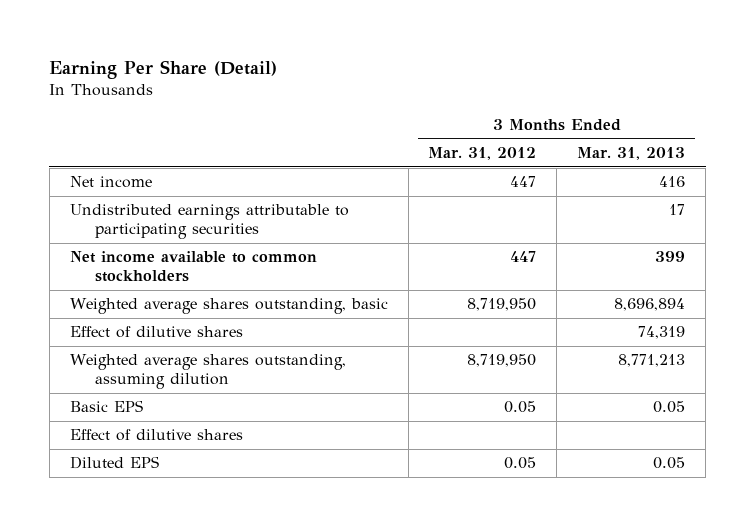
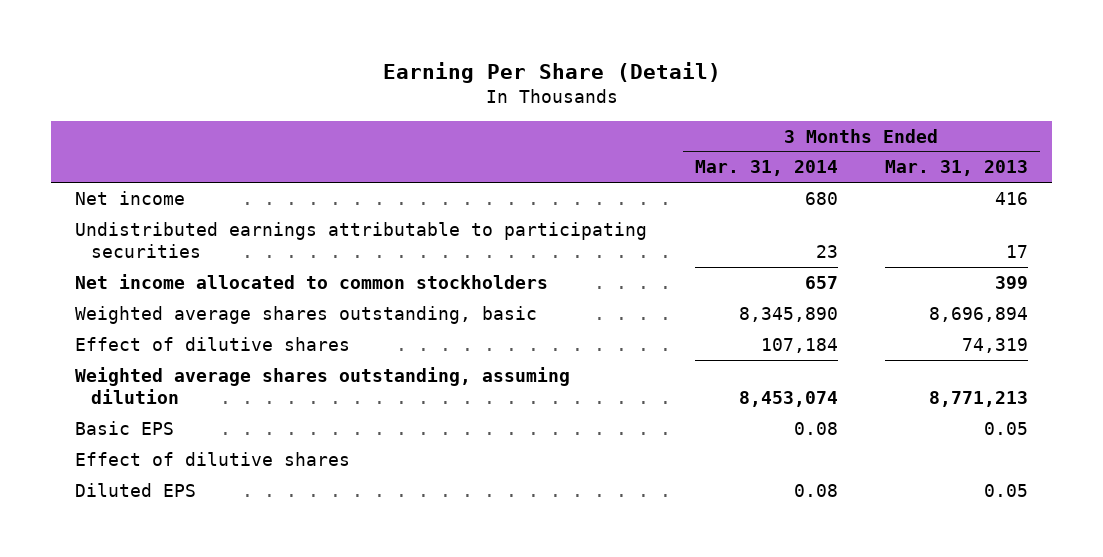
[428,147,537,161] Mar. 31, 2012 -> none
none -> [694,160,838,177] Mar. 31, 2014
[69,251,317,283] Net income available to common stockholders -> [74,273,548,289] Net income allocated to common stockholders

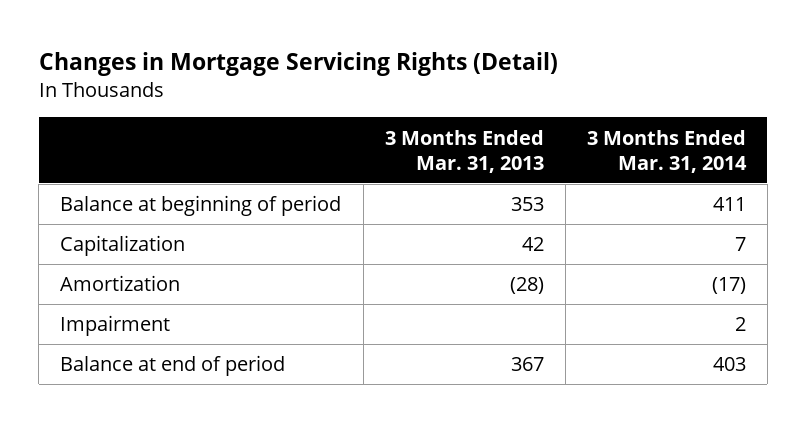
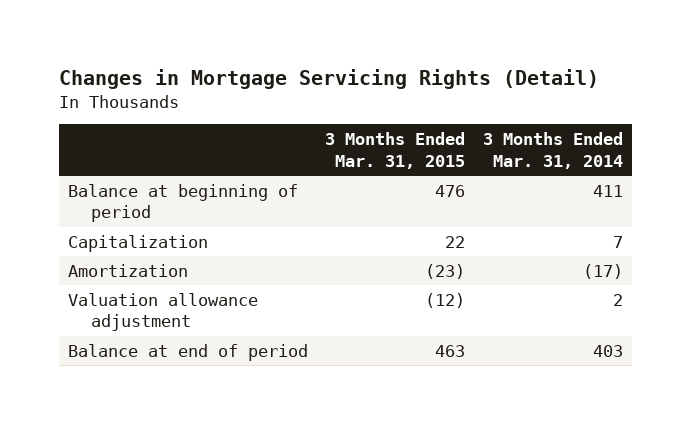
[384,129,544,173] 3 Months Ended Mar. 31, 2013 -> none
none -> [325,131,466,169] 3 Months Ended Mar. 31, 2015
[60,315,171,337] Impairment -> none
none -> [67,292,258,332] Valuation allowance adjustment

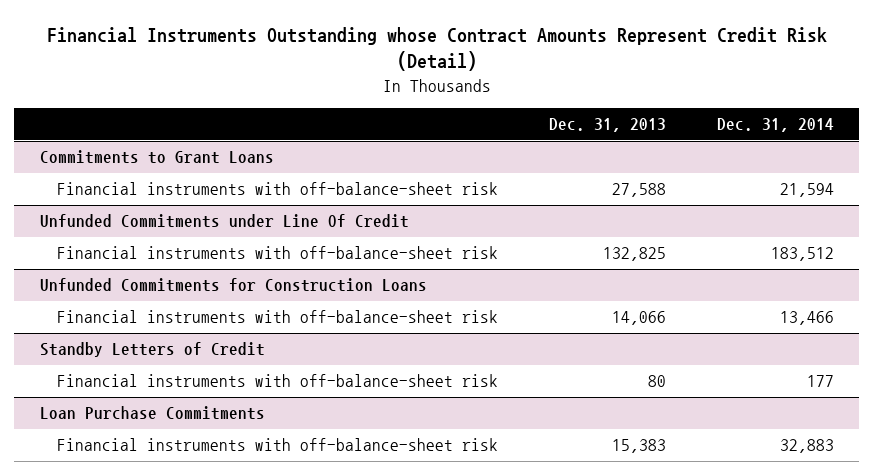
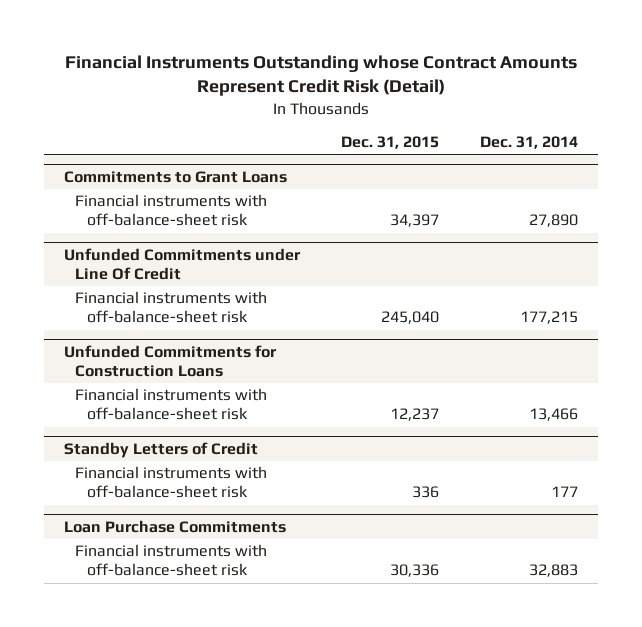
[548,118,666,133] Dec. 31, 2013 -> none
none -> [340,135,439,149] Dec. 31, 2015
[779,183,834,198] 21,594 -> [528,214,578,228] 27,890
[770,247,834,262] 183,512 -> [519,311,578,325] 177,215

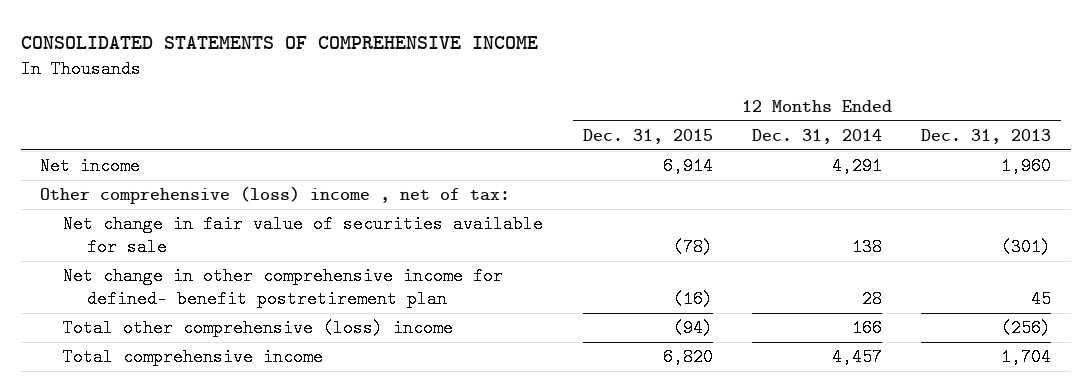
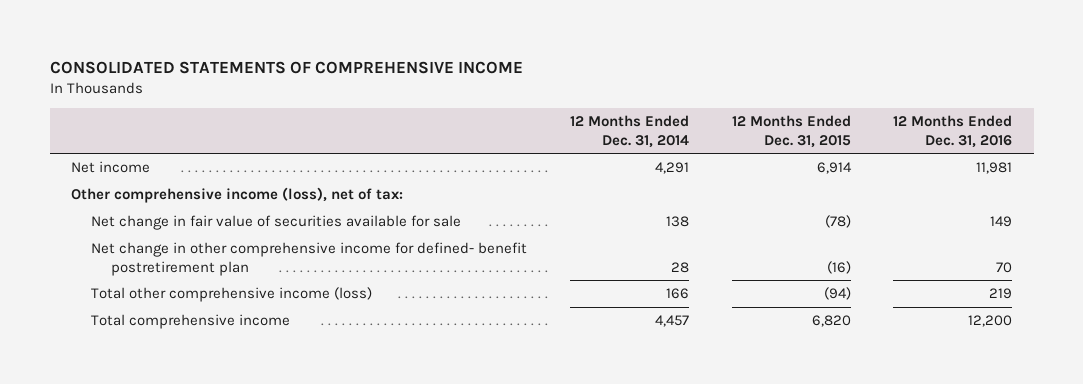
[921,128,1052,144] Dec. 31, 2013 -> none
none -> [893,115,1013,148] 12 Months Ended Dec. 31, 2016
[40,186,511,205] Other comprehensive (loss) income , net of tax: -> [71,187,404,204] Other comprehensive income (loss), net of tax:
[63,319,454,338] Total other comprehensive (loss) income -> [90,287,372,303] Total other comprehensive income (loss)

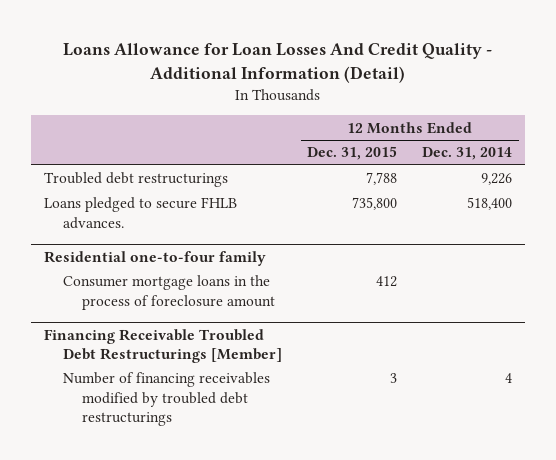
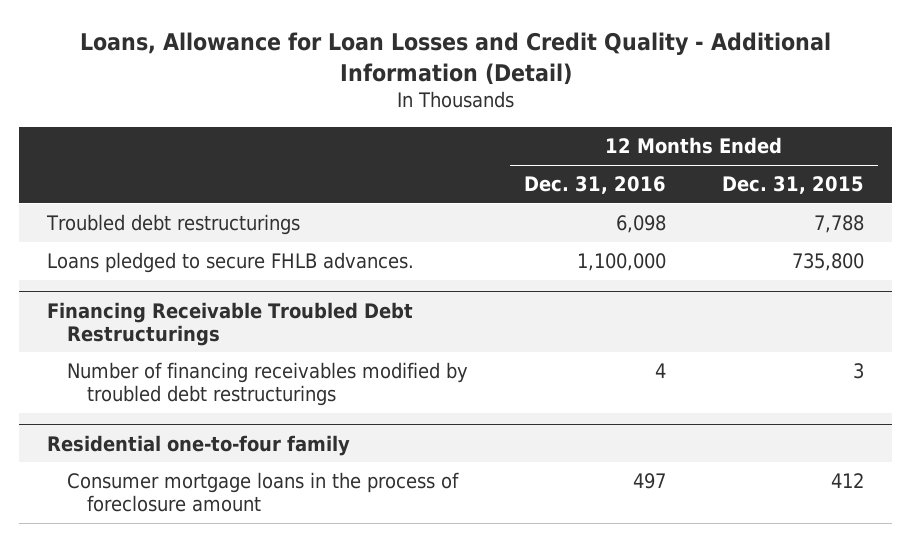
[63,43,493,84] Loans Allowance for Loan Losses And Credit Quality - Additional Information (Detail) -> [79,31,831,85] Loans, Allowance for Loan Losses and Credit Quality - Additional Information (Detail)
[422,147,513,161] Dec. 31, 2014 -> none
none -> [524,176,667,195] Dec. 31, 2016
none -> [47,301,414,346] Financing Receivable Troubled Debt Restructurings
none -> [67,362,469,407] Number of financing receivables modified by troubled debt restructurings
[43,328,283,364] Financing Receivable Troubled Debt Restructurings [Member] -> none
[63,372,271,426] Number of financing receivables modified by troubled debt restructurings -> none

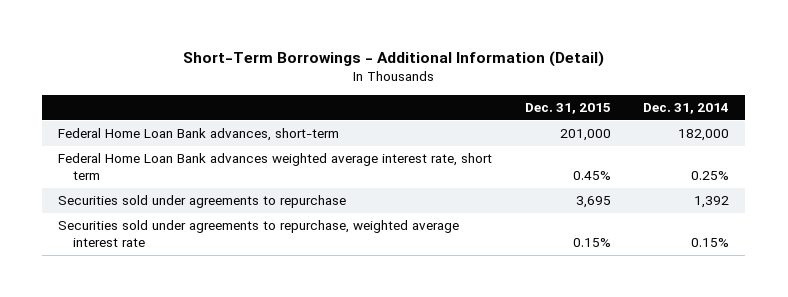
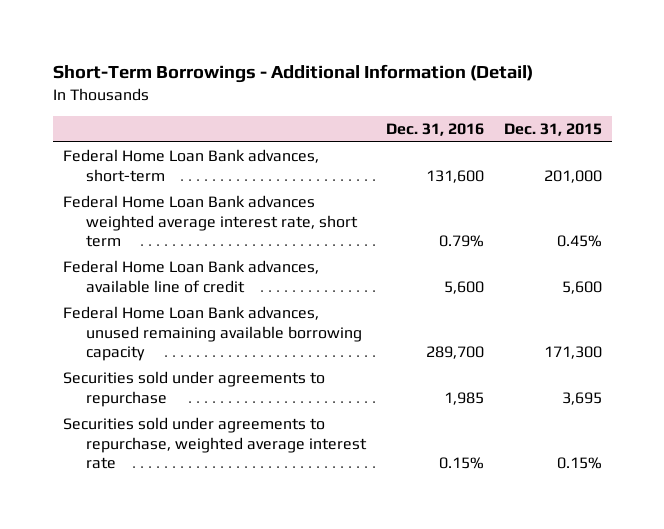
[643,102,730,114] Dec. 31, 2014 -> none
none -> [385,123,484,137] Dec. 31, 2016
none -> [62,260,319,293] Federal Home Loan Bank advances, available line of credit
none -> [62,306,362,362] Federal Home Loan Bank advances, unused remaining available borrowing capacity

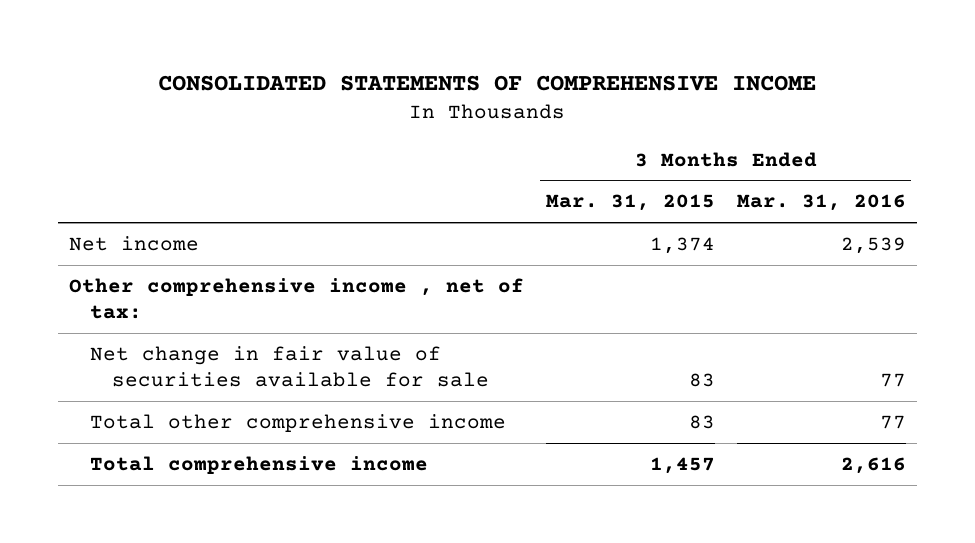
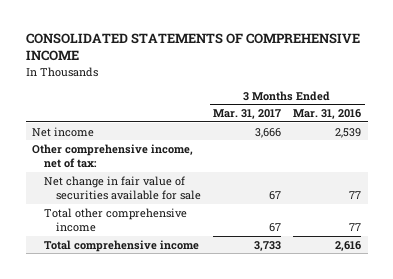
[545,194,715,212] Mar. 31, 2015 -> none
none -> [212,108,281,119] Mar. 31, 2017
[68,277,524,319] Other comprehensive income , net of tax: -> [31,143,193,169] Other comprehensive income, net of tax:

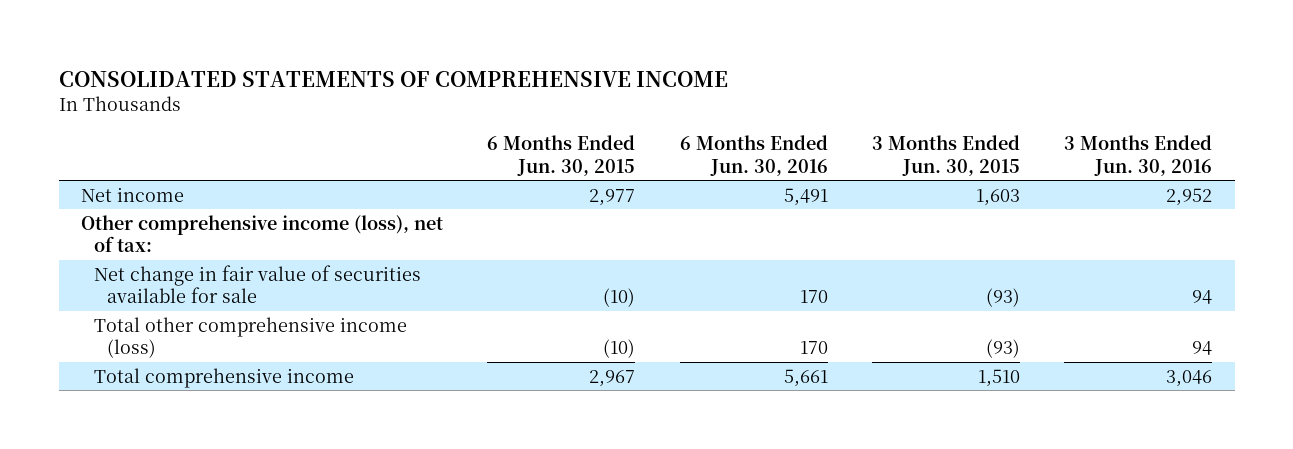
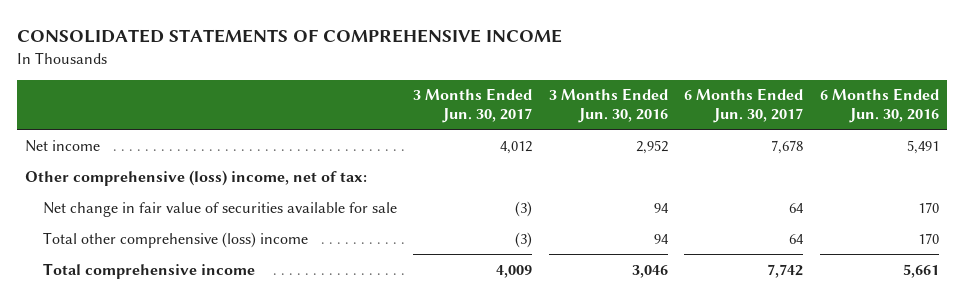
[487,135,636,176] 6 Months Ended Jun. 30, 2015 -> none
[871,135,1020,176] 3 Months Ended Jun. 30, 2015 -> none
none -> [413,88,533,124] 3 Months Ended Jun. 30, 2017
none -> [684,88,804,124] 6 Months Ended Jun. 30, 2017
[80,214,443,253] Other comprehensive income (loss), net of tax: -> [24,169,367,186] Other comprehensive (loss) income, net of tax:
[94,316,408,359] Total other comprehensive income (loss) -> [42,231,308,248] Total other comprehensive (loss) income

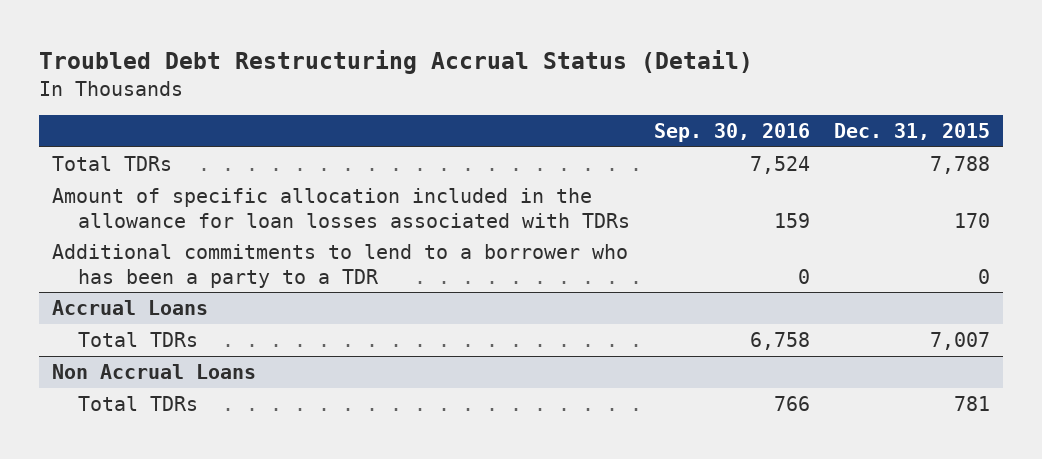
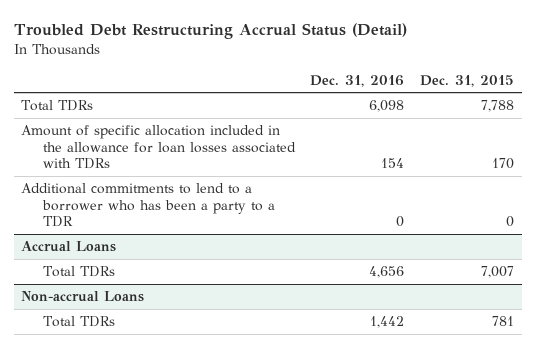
[653,122,810,142] Sep. 30, 2016 -> none
none -> [310,74,405,87] Dec. 31, 2016
[51,363,256,379] Non Accrual Loans -> [21,291,145,303] Non-accrual Loans

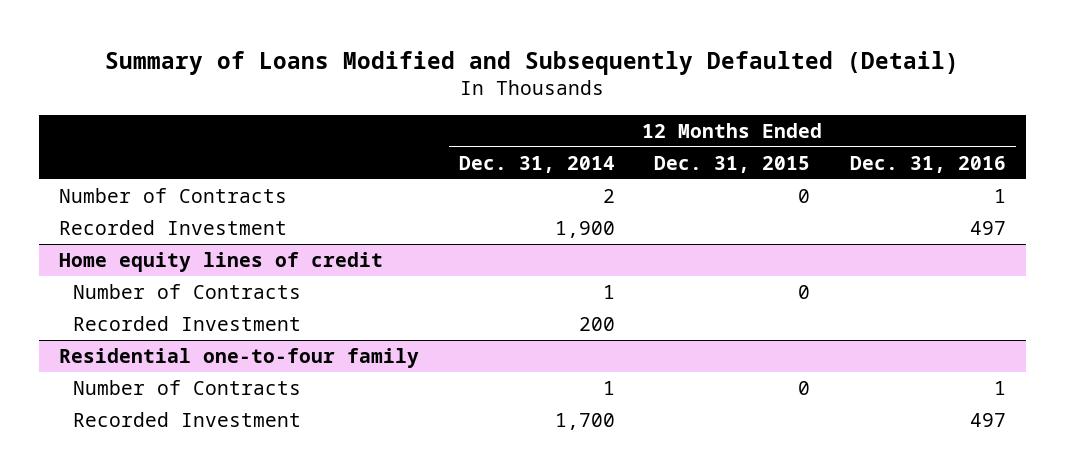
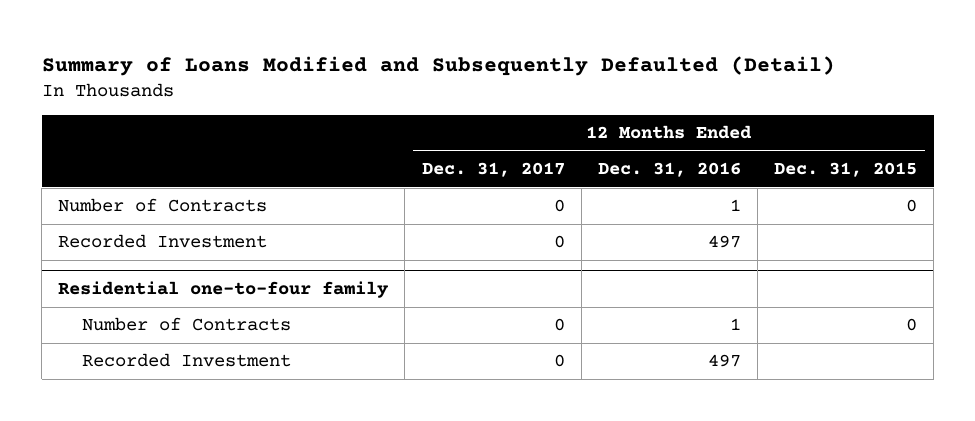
[458,155,615,173] Dec. 31, 2014 -> none
none -> [421,162,565,178] Dec. 31, 2017
[58,252,383,273] Home equity lines of credit -> none
[73,284,302,300] Number of Contracts -> none
[73,316,302,332] Recorded Investment -> none

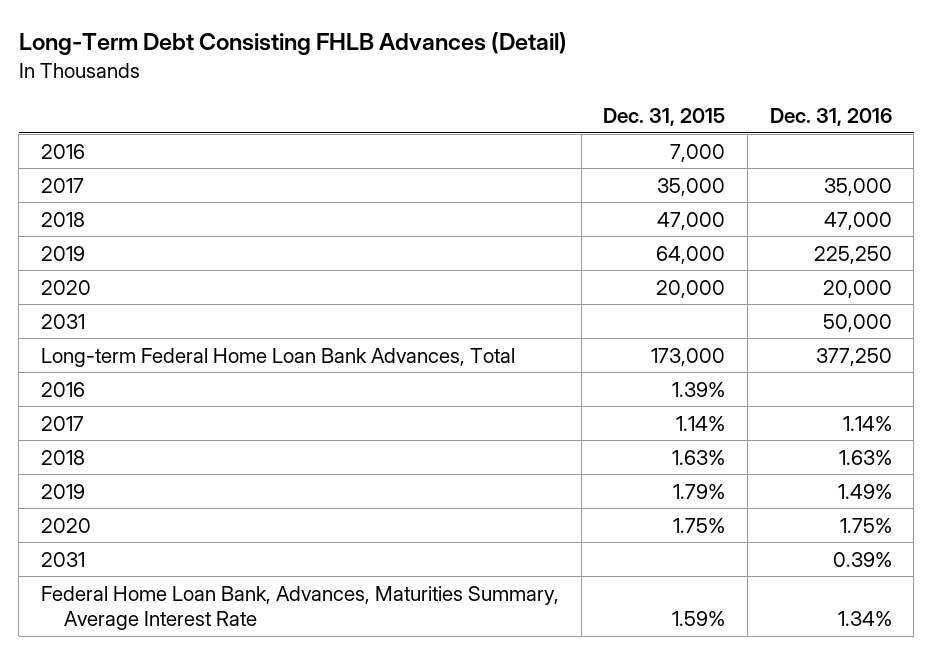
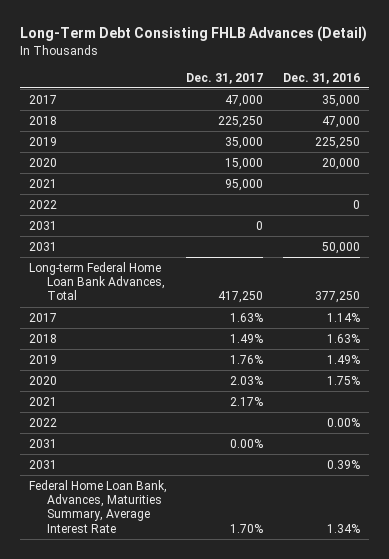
[603,108,726,127] Dec. 31, 2015 -> none
none -> [186,72,264,84] Dec. 31, 2017
[40,143,85,159] 2016 -> none
none -> [29,178,58,188] 2021
none -> [29,199,58,209] 2022
none -> [29,220,58,230] 2031
[40,381,85,397] 2016 -> none
none -> [29,396,58,406] 2021
none -> [29,417,58,427] 2022
none -> [29,438,58,448] 2031

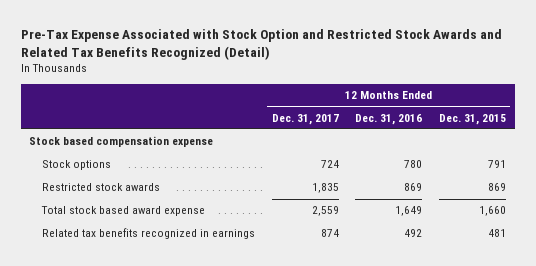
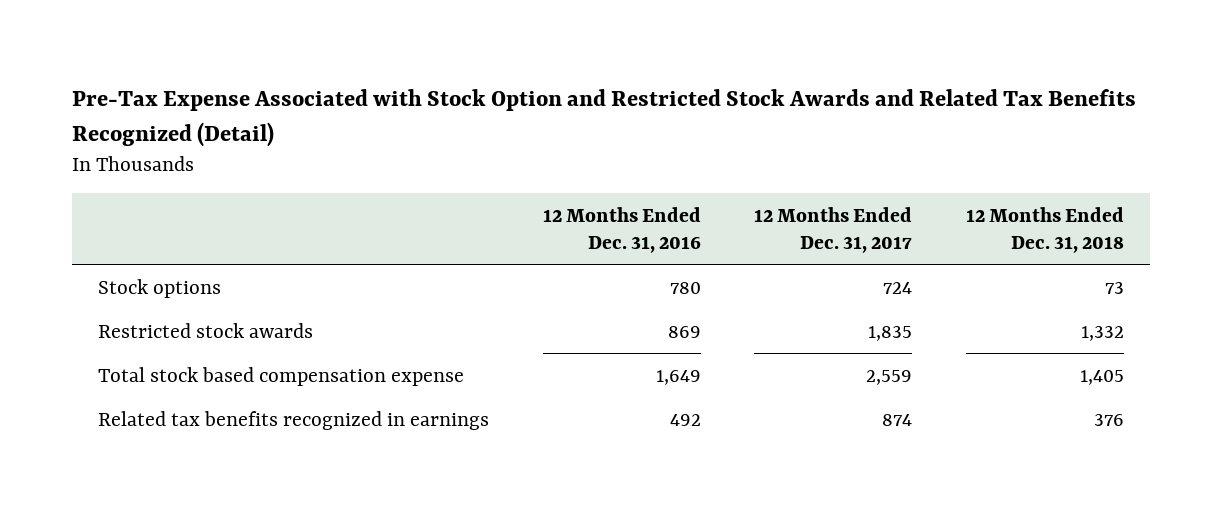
[439,113,507,125] Dec. 31, 2015 -> none
none -> [965,206,1124,253] 12 Months Ended Dec. 31, 2018
[29,136,214,148] Stock based compensation expense -> none
[40,206,205,217] Total stock based award expense -> [98,366,465,386] Total stock based compensation expense

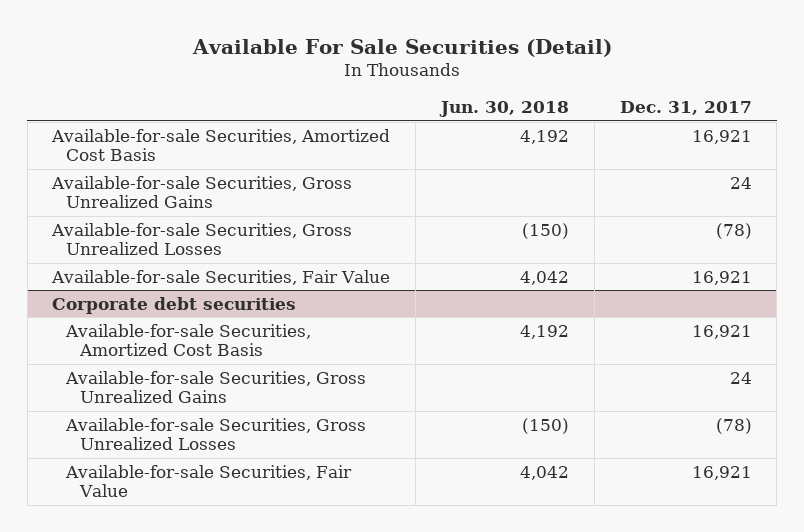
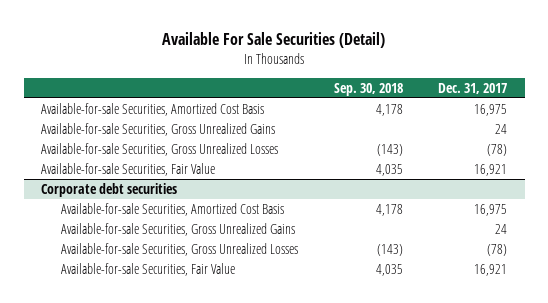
[439,101,570,118] Jun. 30, 2018 -> none
none -> [333,82,403,96] Sep. 30, 2018
[691,129,752,144] 16,921 -> [473,104,507,117] 16,975
[691,324,752,339] 16,921 -> [473,204,507,217] 16,975

